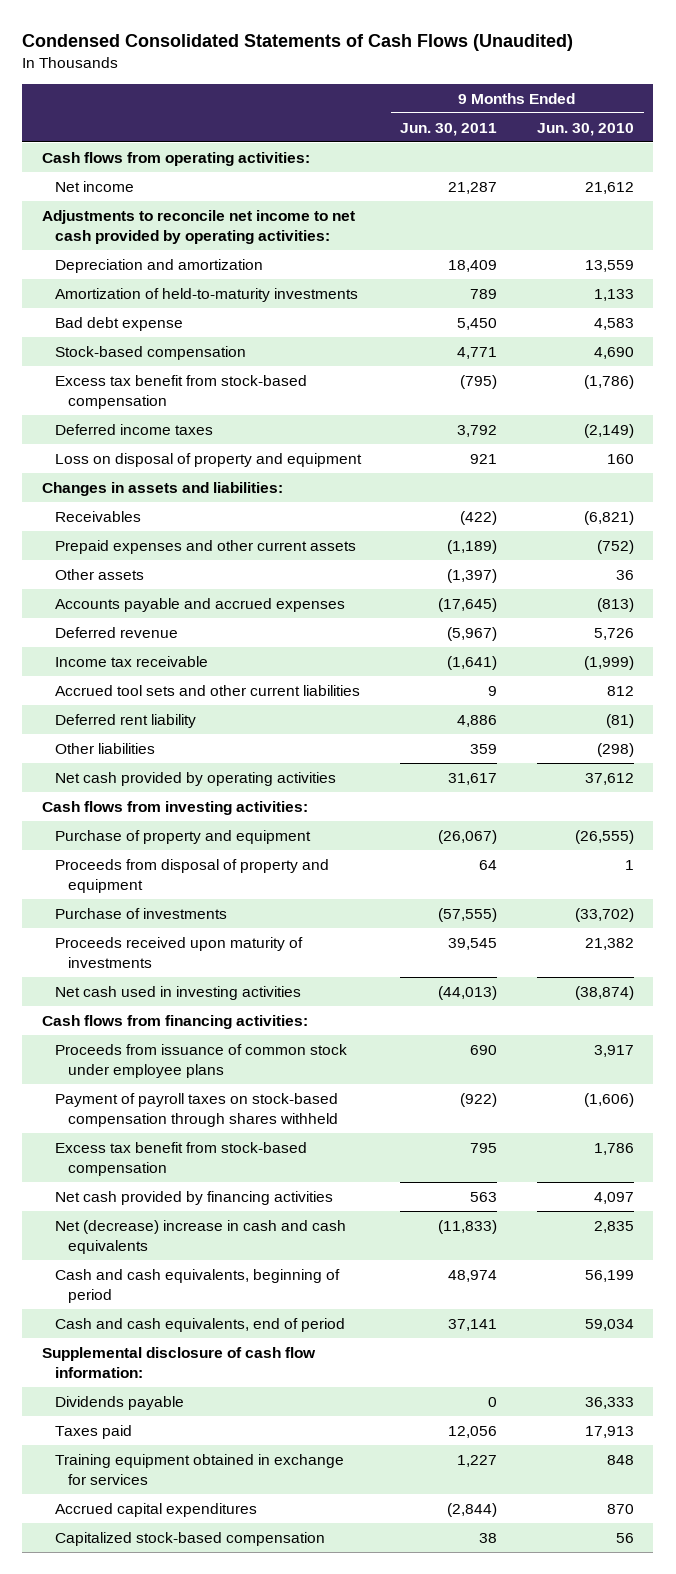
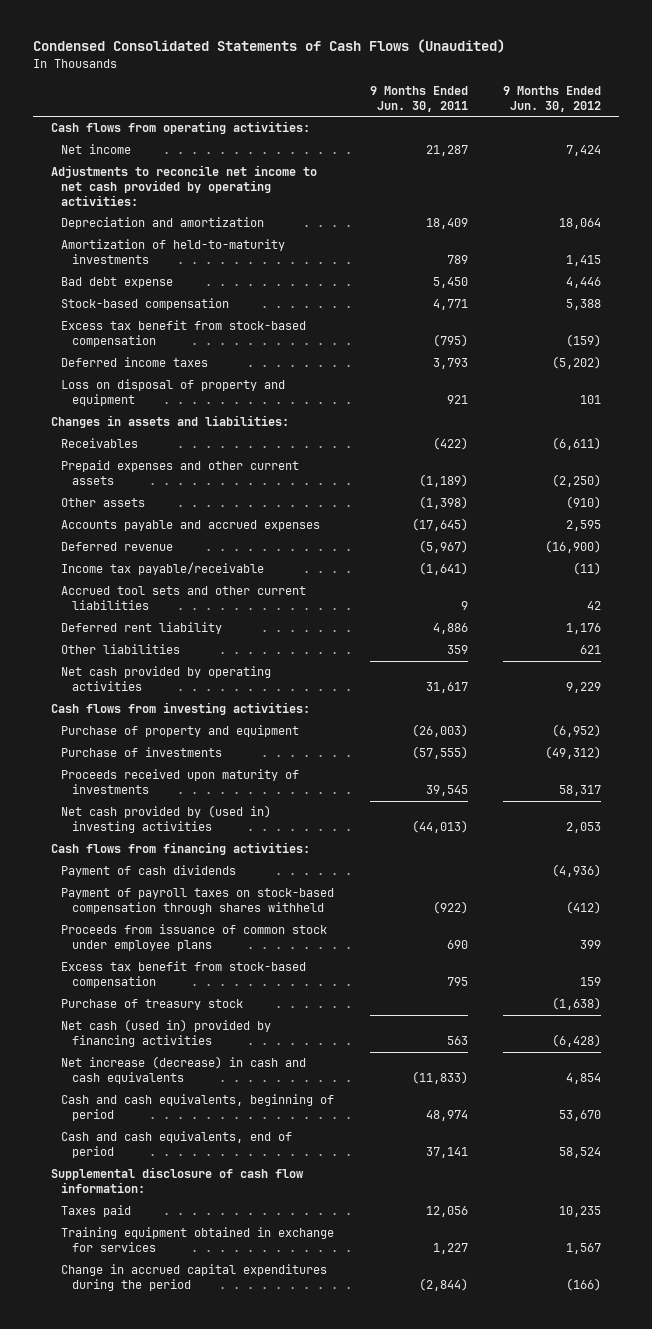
[536,122,634,136] Jun. 30, 2010 -> none
none -> [503,85,602,112] 9 Months Ended Jun. 30, 2012
[457,424,498,437] 3,792 -> [432,358,468,370] 3,793
[447,568,498,583] (1,397) -> [418,496,468,510] (1,398)
[55,655,209,667] Income tax receivable -> [61,562,265,576] Income tax payable/receivable
[55,858,330,894] Proceeds from disposal of property and equipment -> none
[438,829,498,844] (26,067) -> [411,724,468,738] (26,003)
[55,985,302,1000] Net cash used in investing activities -> [61,805,272,834] Net cash provided by (used in) investing activities
none -> [61,865,237,878] Payment of cash dividends
[55,1043,348,1079] Proceeds from issuance of common stock under employee plans -> [61,924,328,952] Proceeds from issuance of common stock under employee plans
none -> [61,999,244,1011] Purchase of treasury stock
[55,1190,334,1205] Net cash provided by financing activities -> [61,1019,272,1048] Net cash (used in) provided by financing activities
[55,1219,347,1255] Net (decrease) increase in cash and cash equivalents -> [61,1056,307,1085] Net increase (decrease) in cash and cash equivalents
[55,1395,185,1410] Dividends payable -> none
[55,1531,326,1546] Capitalized stock-based compensation -> none
[55,1502,258,1517] Accrued capital expenditures -> [61,1264,328,1292] Change in accrued capital expenditures during the period

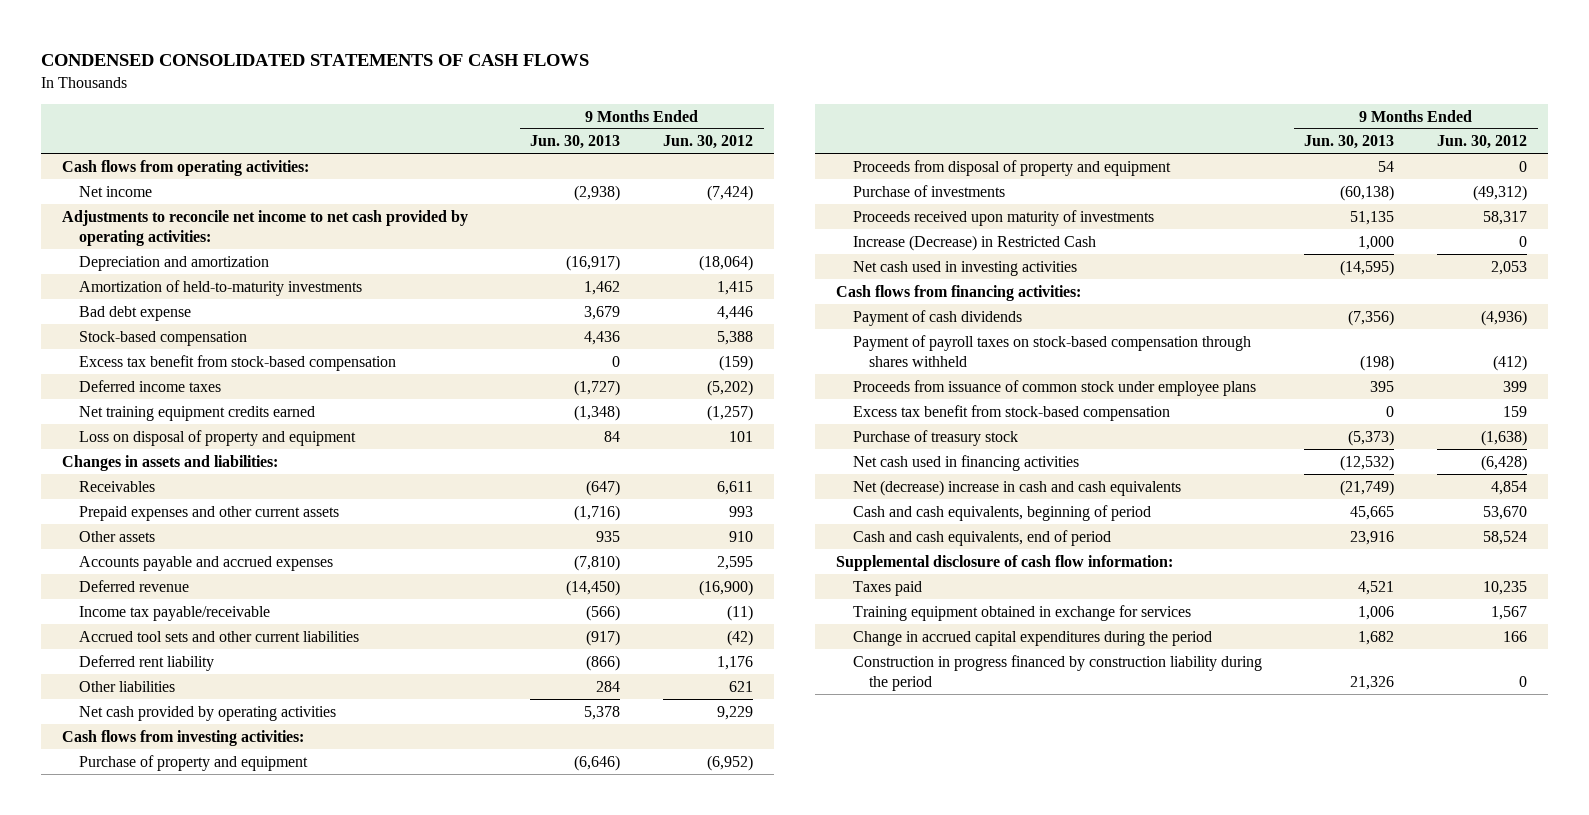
[32,39,505,54] Condensed Consolidated Statements of Cash Flows (Unaudited) -> [40,54,589,67] CONDENSED CONSOLIDATED STATEMENTS OF CASH FLOWS
[369,85,468,112] 9 Months Ended Jun. 30, 2011 -> none
none -> [530,135,621,150] Jun. 30, 2013
[566,145,602,157] 7,424 -> [706,184,753,201] (7,424)
[559,218,602,230] 18,064 -> [698,254,753,271] (18,064)
none -> [78,405,315,421] Net training equipment credits earned
[552,437,602,451] (6,611) -> [716,480,753,495] 6,611
[552,474,602,488] (2,250) -> [728,505,753,517] 993
[566,496,602,510] (910) -> [728,530,753,542] 910
[587,601,602,611] 42 -> [726,629,753,646] (42)
none -> [852,159,1171,176] Proceeds from disposal of property and equipment
none -> [852,234,1096,251] Increase (Decrease) in Restricted Cash
[61,805,272,834] Net cash provided by (used in) investing activities -> [852,260,1077,276] Net cash used in investing activities
[61,1019,272,1048] Net cash (used in) provided by financing activities -> [852,454,1079,471] Net cash used in financing activities
[61,1056,307,1085] Net increase (decrease) in cash and cash equivalents -> [852,479,1181,496] Net (decrease) increase in cash and cash equivalents
[566,1278,602,1292] (166) -> [1502,630,1527,642] 166
none -> [852,654,1262,691] Construction in progress financed by construction liability during the period

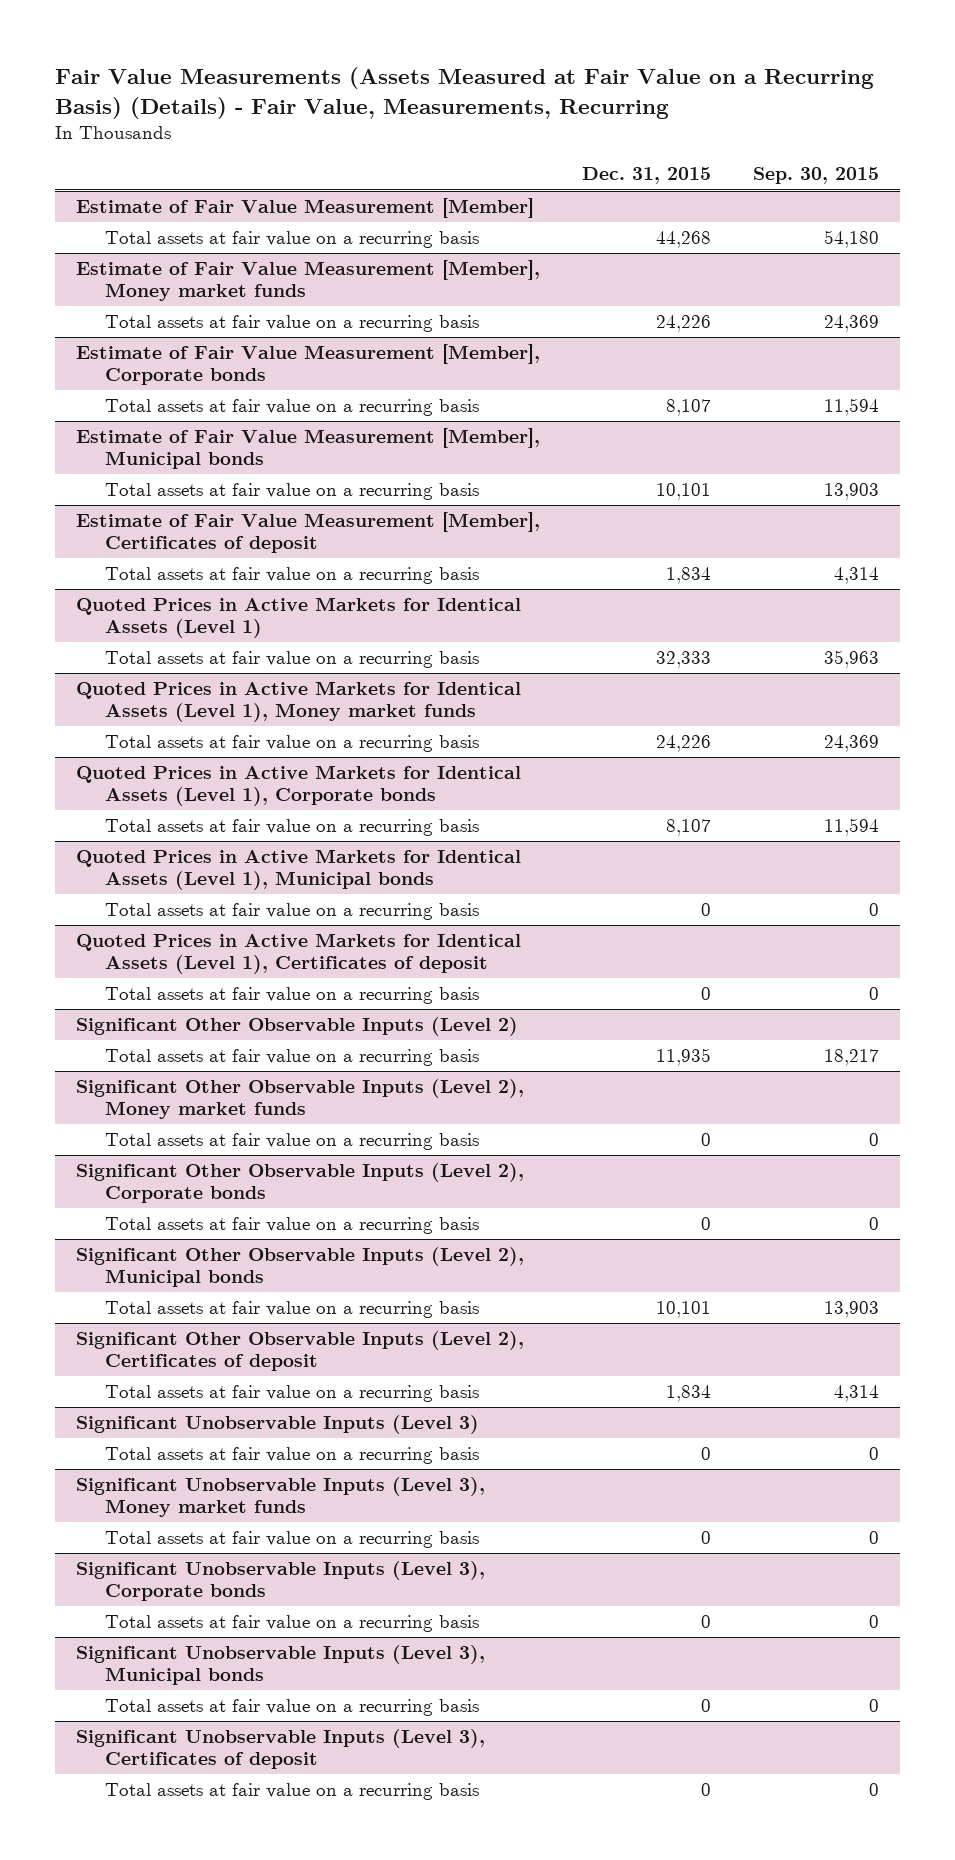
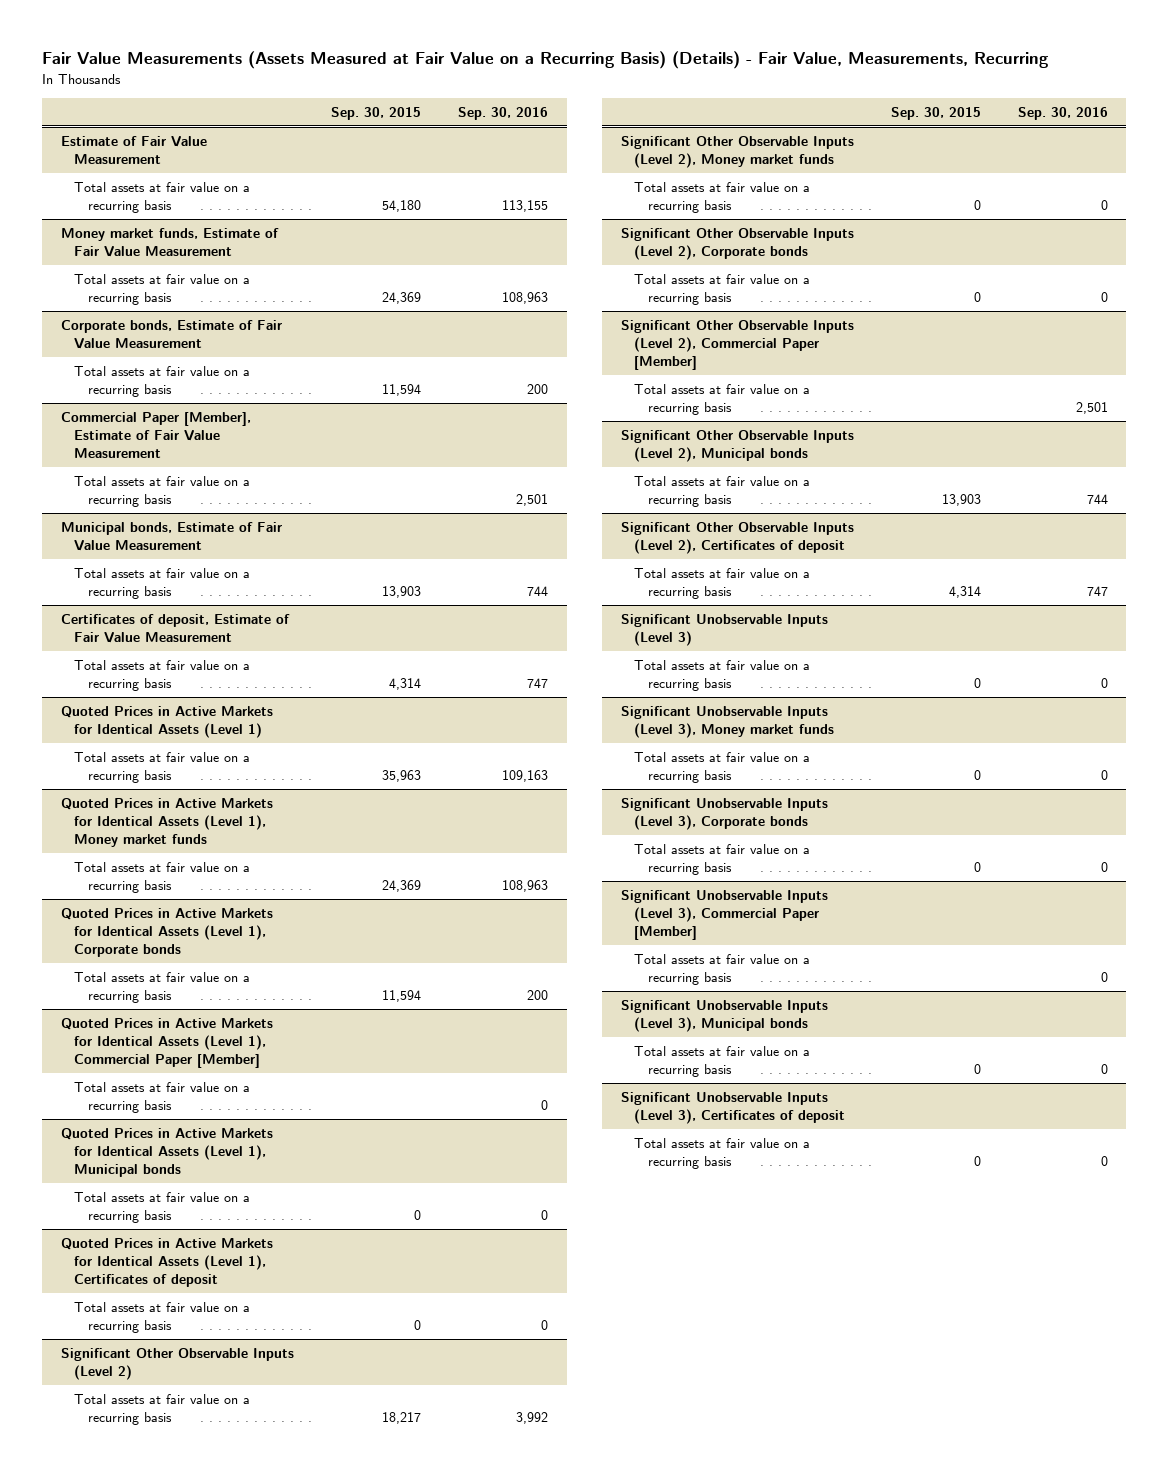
[582,167,712,185] Dec. 31, 2015 -> none
none -> [458,106,549,120] Sep. 30, 2016
[76,198,535,219] Estimate of Fair Value Measurement [Member] -> [60,135,207,164] Estimate of Fair Value Measurement
[76,260,541,302] Estimate of Fair Value Measurement [Member], Money market funds -> [60,227,279,257] Money market funds, Estimate of Fair Value Measurement
[76,344,541,386] Estimate of Fair Value Measurement [Member], Corporate bonds -> [60,319,282,349] Corporate bonds, Estimate of Fair Value Measurement
none -> [60,411,251,458] Commercial Paper [Member], Estimate of Fair Value Measurement
none -> [74,475,251,507] Total assets at fair value on a recurring basis
[76,428,541,470] Estimate of Fair Value Measurement [Member], Municipal bonds -> [60,521,282,551] Municipal bonds, Estimate of Fair Value Measurement
[76,512,541,554] Estimate of Fair Value Measurement [Member], Certificates of deposit -> [60,613,290,643] Certificates of deposit, Estimate of Fair Value Measurement
none -> [60,1017,273,1068] Quoted Prices in Active Markets for Identical Assets (Level 1), Commercial Paper [Member]
none -> [74,1081,251,1113] Total assets at fair value on a recurring basis
none -> [620,319,854,370] Significant Other Observable Inputs (Level 2), Commercial Paper [Member]
none -> [634,383,811,415] Total assets at fair value on a recurring basis
none -> [620,889,828,940] Significant Unobservable Inputs (Level 3), Commercial Paper [Member]
none -> [634,953,811,985] Total assets at fair value on a recurring basis

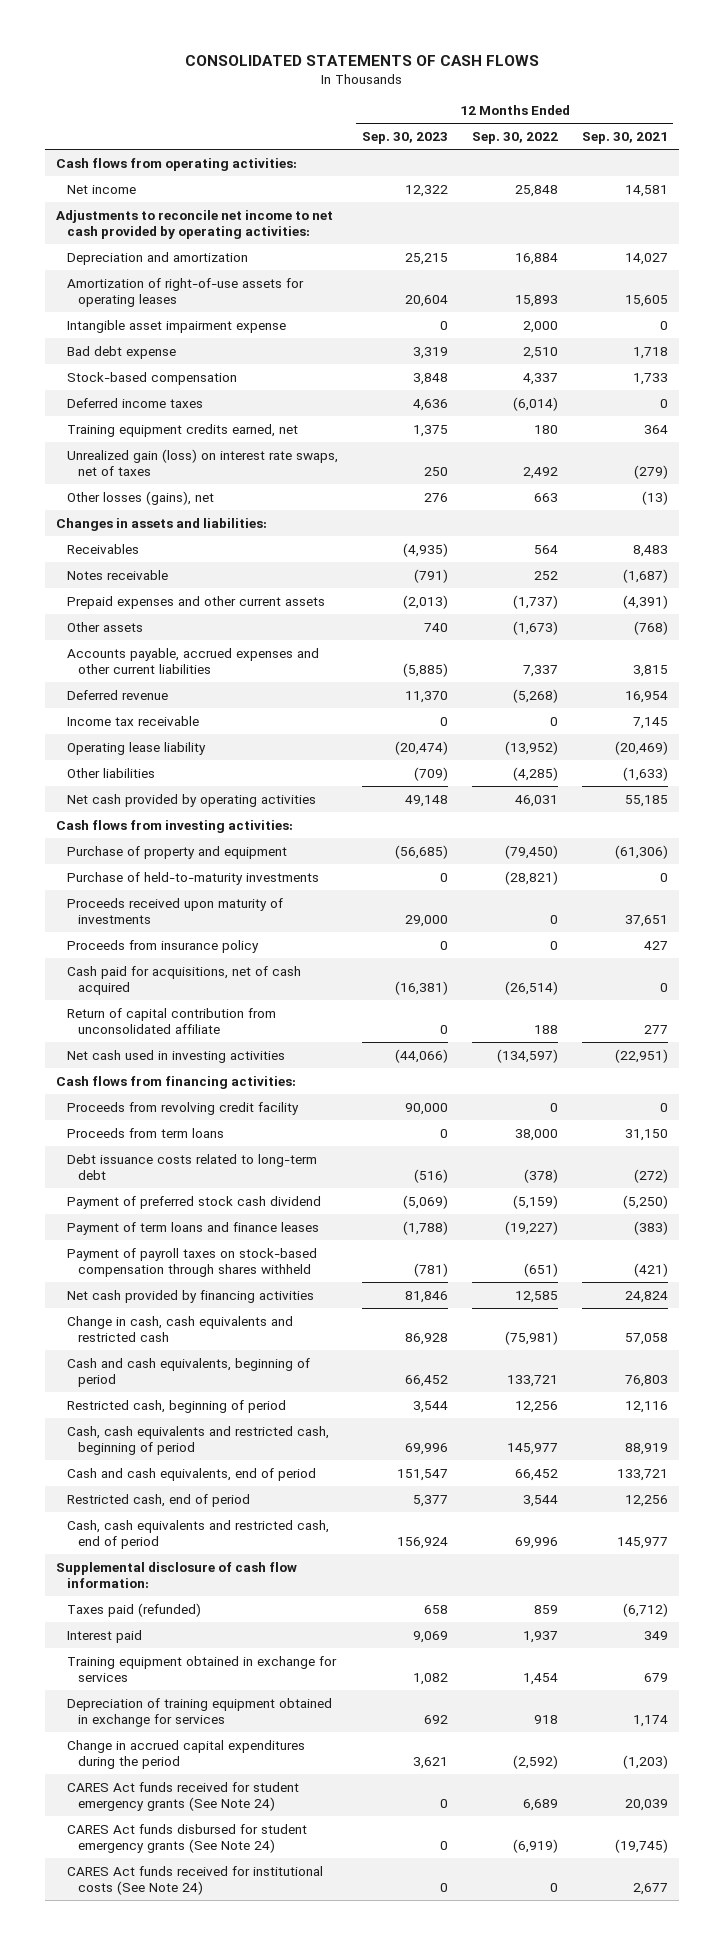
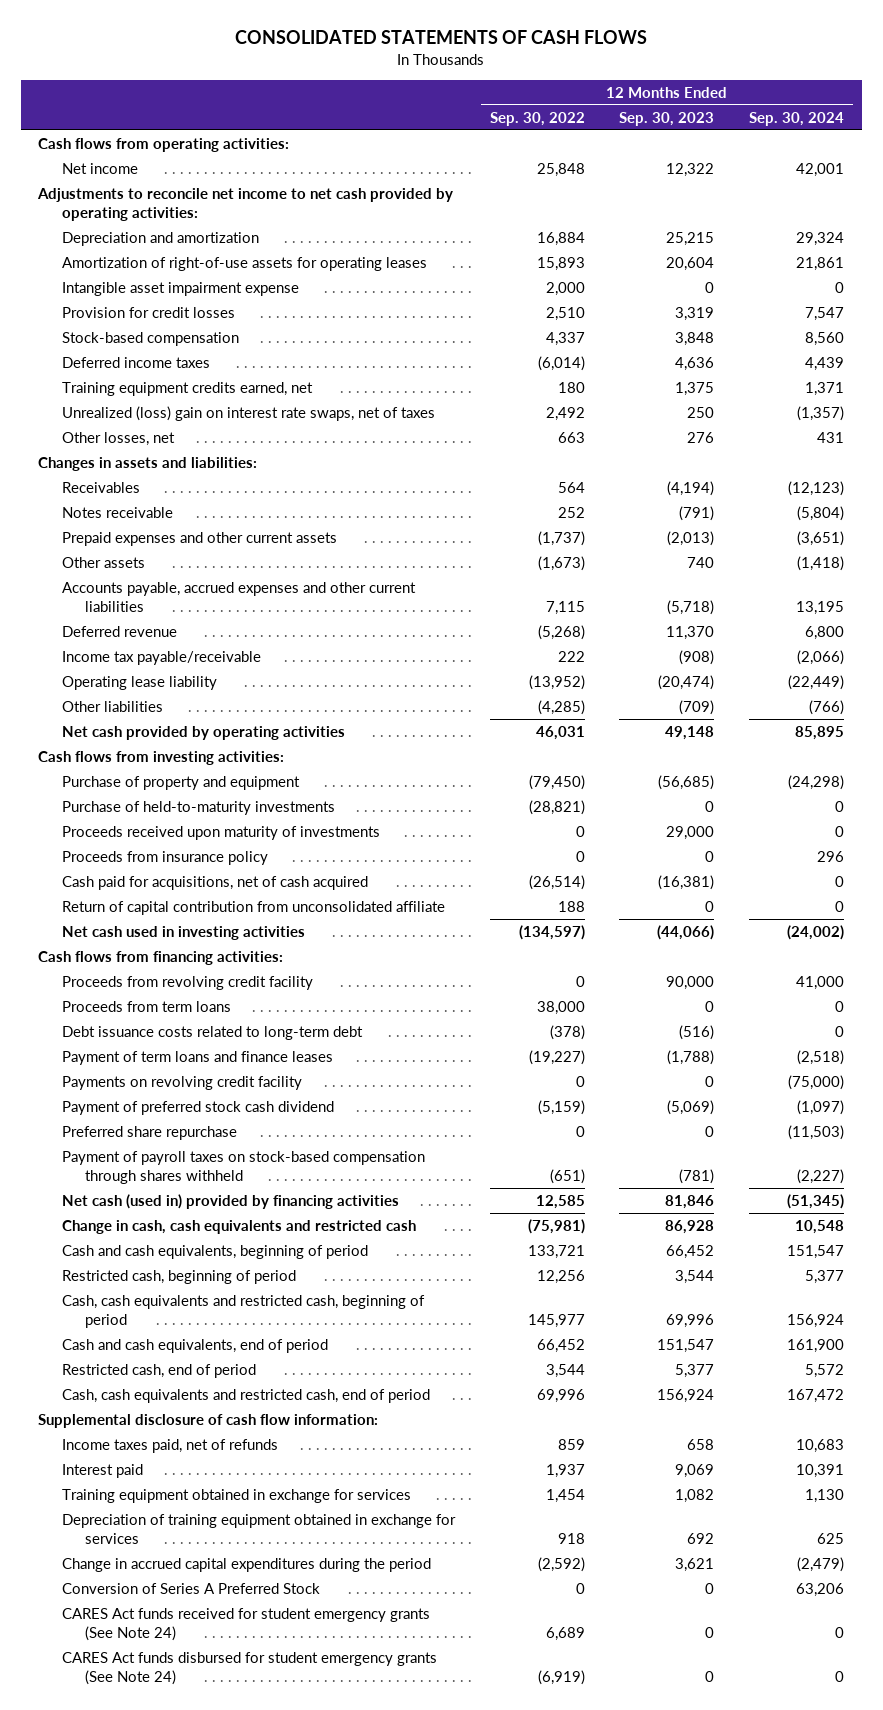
[581,132,668,145] Sep. 30, 2021 -> none
none -> [749,111,845,126] Sep. 30, 2024
[67,345,177,359] Bad debt expense -> [61,306,235,318] Provision for credit losses
[67,448,339,476] Unrealized gain (loss) on interest rate swaps, net of taxes -> [61,405,435,421] Unrealized (loss) gain on interest rate swaps, net of taxes
[67,490,215,505] Other losses (gains), net -> [61,431,175,446] Other losses, net
[403,542,449,557] (4,935) -> [667,480,715,496] (4,194)
[403,662,449,677] (5,885) -> [667,599,715,615] (5,718)
[522,664,558,677] 7,337 -> [545,600,585,615] 7,115
[67,715,200,726] Income tax receivable -> [61,650,261,665] Income tax payable/receivable
[440,716,449,726] 0 -> [679,649,715,665] (908)
[549,716,558,726] 0 -> [557,650,585,662] 222
none -> [61,1075,302,1090] Payments on revolving credit facility
[67,1195,322,1209] Payment of preferred stock cash dividend -> [61,1100,334,1115] Payment of preferred stock cash dividend
none -> [61,1125,237,1140] Preferred share repurchase
[67,1289,315,1303] Net cash provided by financing activities -> [61,1193,399,1209] Net cash (used in) provided by financing activities
[67,1602,202,1617] Taxes paid (refunded) -> [61,1438,278,1453] Income taxes paid, net of refunds
none -> [61,1582,320,1594] Conversion of Series A Preferred Stock
[67,1865,324,1895] CARES Act funds received for institutional costs (See Note 24) -> none

